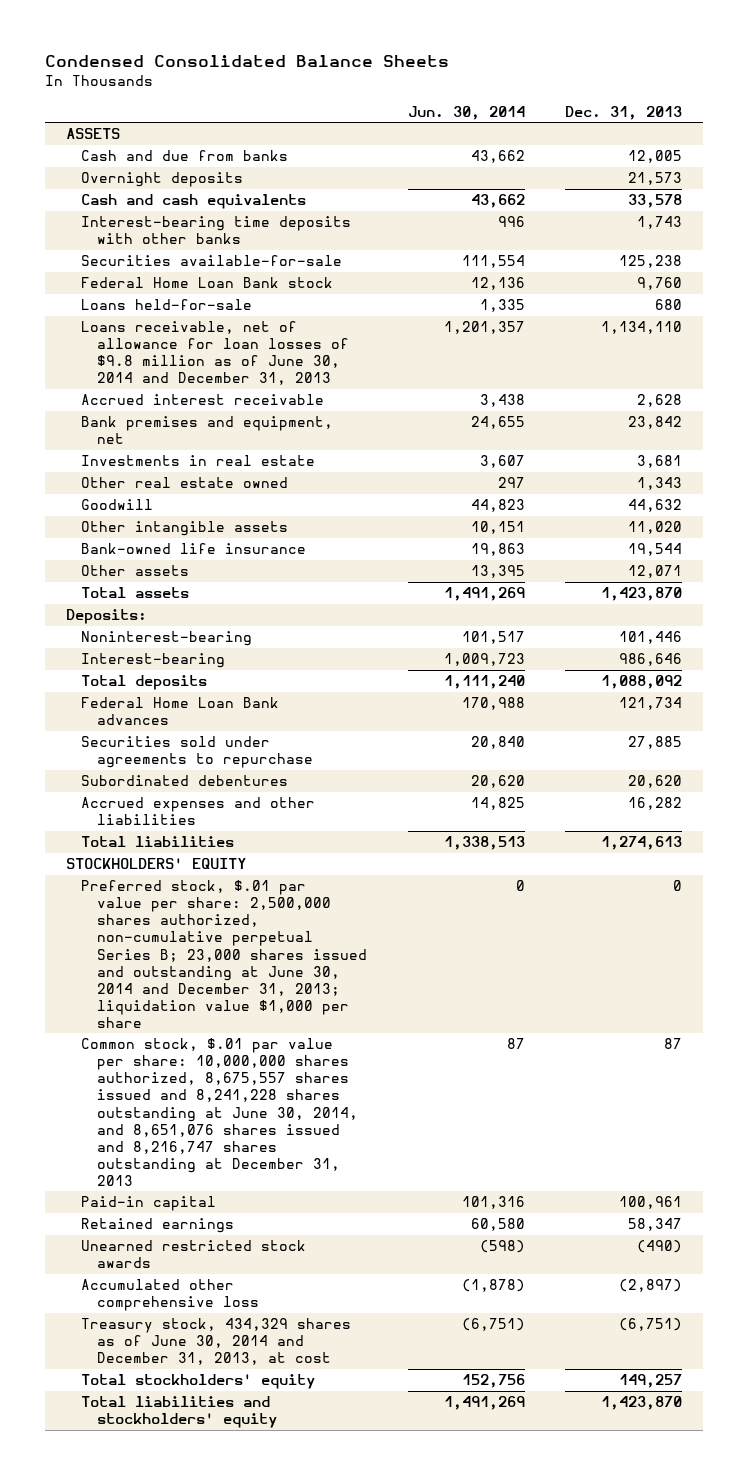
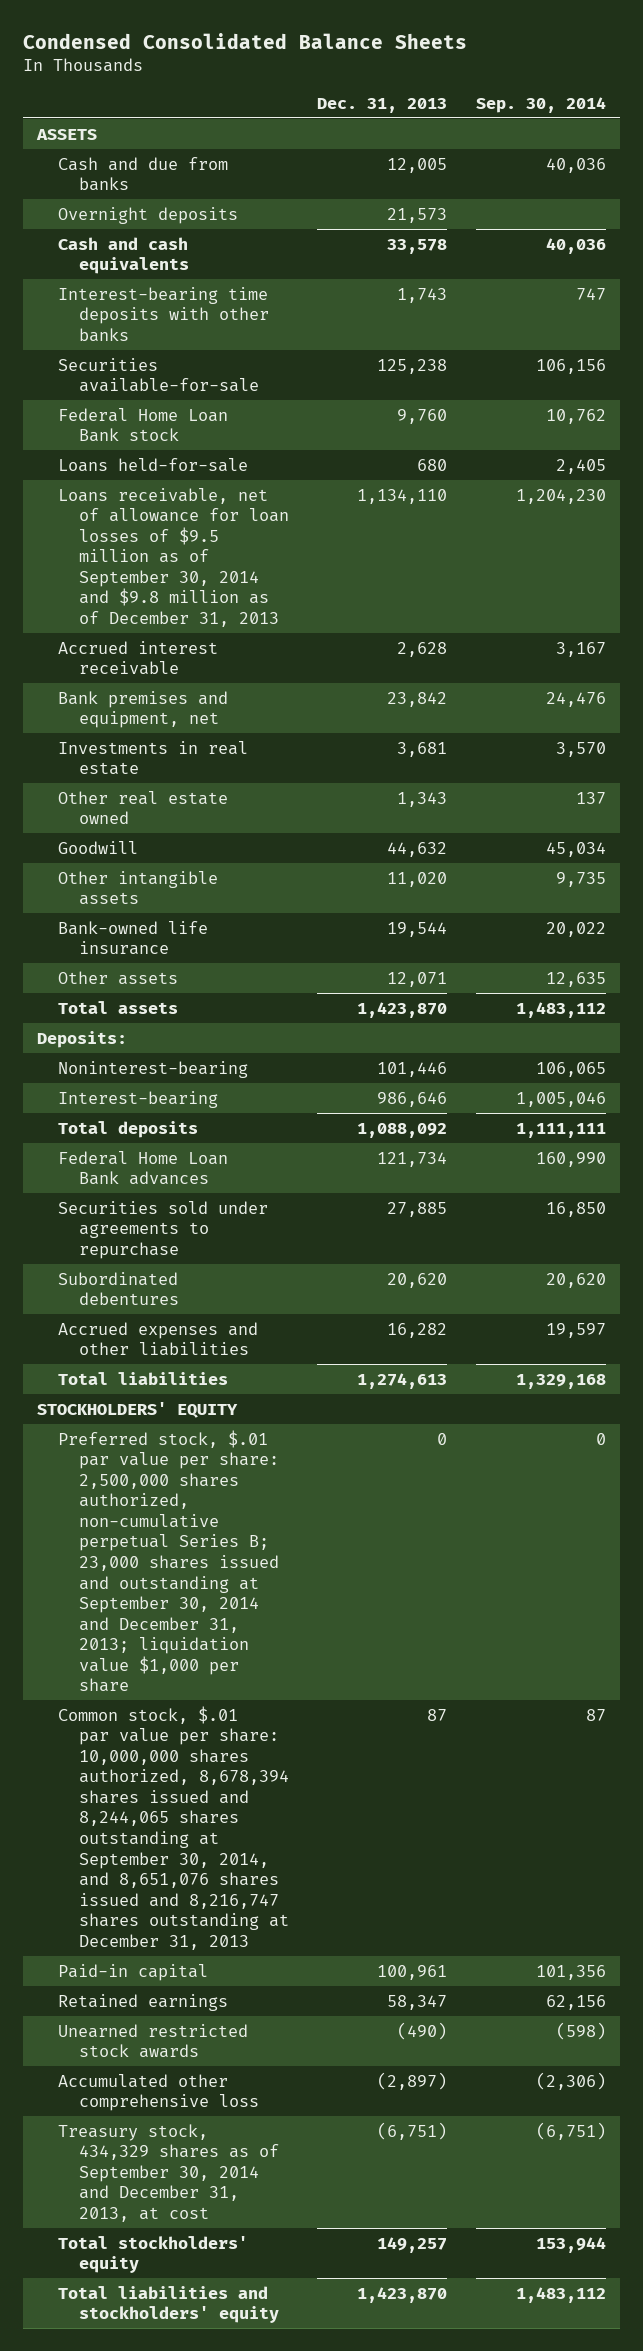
[407,105,525,120] Jun. 30, 2014 -> none
none -> [476,96,607,113] Sep. 30, 2014
[81,321,349,386] Loans receivable, net of allowance for loan losses of $9.8 million as of June 30, 2014 and December 31, 2013 -> [57,487,289,628] Loans receivable, net of allowance for loan losses of $9.5 million as of September 30, 2014 and $9.8 million as of December 31, 2013
[81,880,367,1028] Preferred stock, $.01 par value per share: 2,500,000 shares authorized, non-cumulative perpetual Series B; 23,000 shares issued and outstanding at June 30, 2014 and December 31, 2013; liquidation value $1,000 per share -> [57,1429,279,1693] Preferred stock, $.01 par value per share: 2,500,000 shares authorized, non-cumulative perpetual Series B; 23,000 shares issued and outstanding at September 30, 2014 and December 31, 2013; liquidation value $1,000 per share
[81,1038,358,1186] Common stock, $.01 par value per share: 10,000,000 shares authorized, 8,675,557 shares issued and 8,241,228 shares outstanding at June 30, 2014, and 8,651,076 shares issued and 8,216,747 shares outstanding at December 31, 2013 -> [57,1705,289,1950] Common stock, $.01 par value per share: 10,000,000 shares authorized, 8,678,394 shares issued and 8,244,065 shares outstanding at September 30, 2014, and 8,651,076 shares issued and 8,216,747 shares outstanding at December 31, 2013
[81,1318,352,1366] Treasury stock, 434,329 shares as of June 30, 2014 and December 31, 2013, at cost -> [57,2123,279,2222] Treasury stock, 434,329 shares as of September 30, 2014 and December 31, 2013, at cost

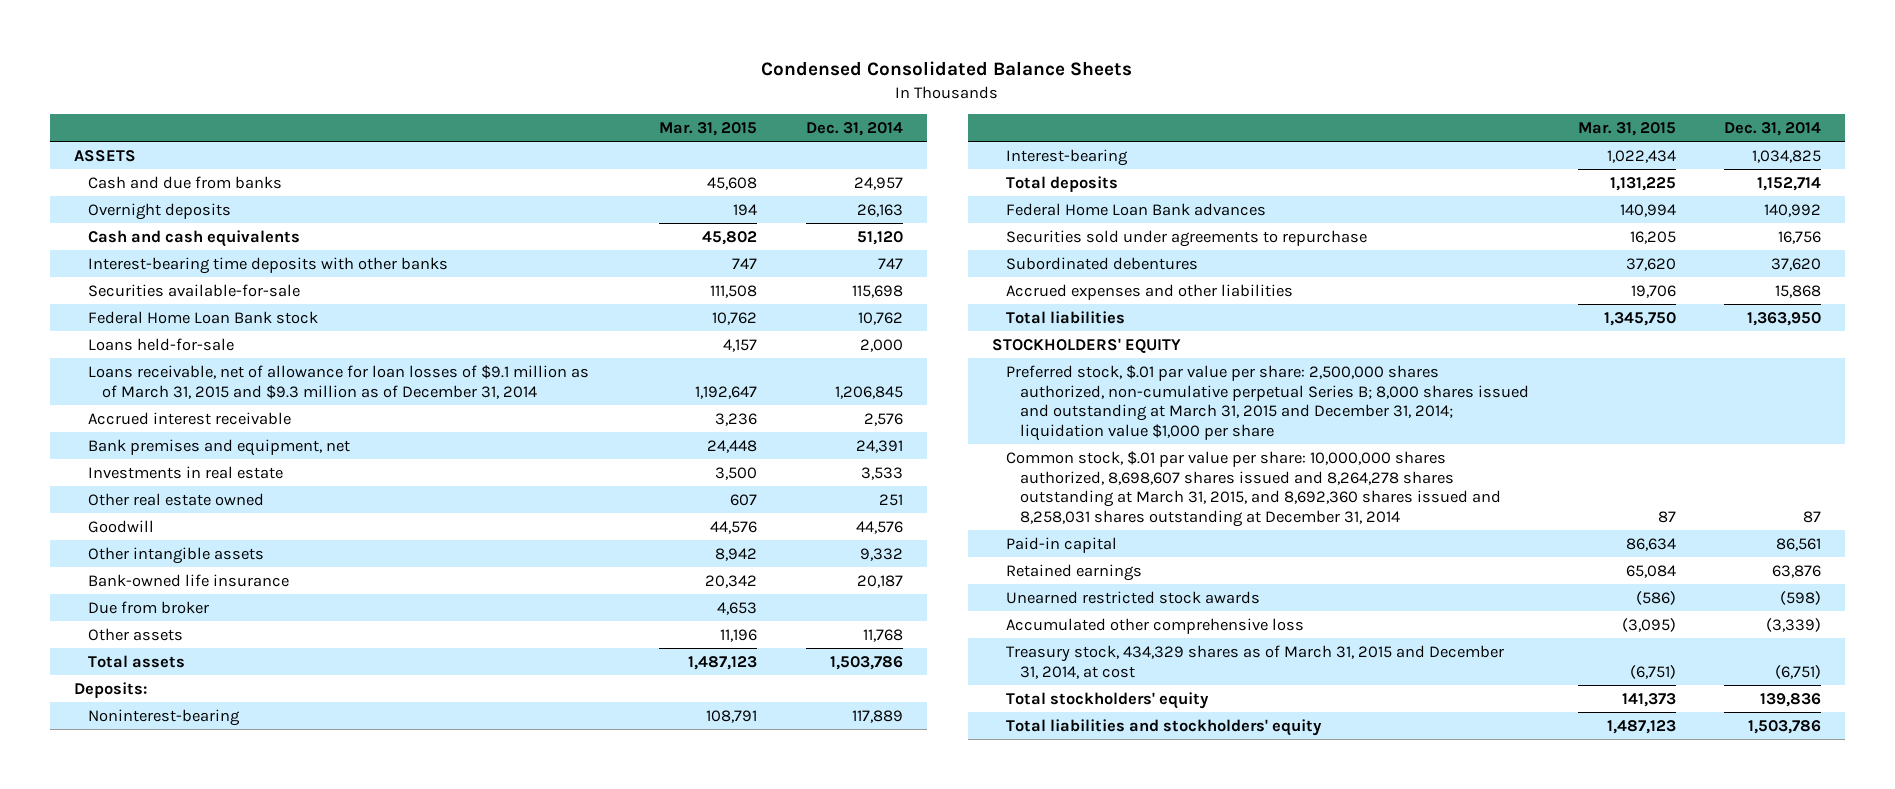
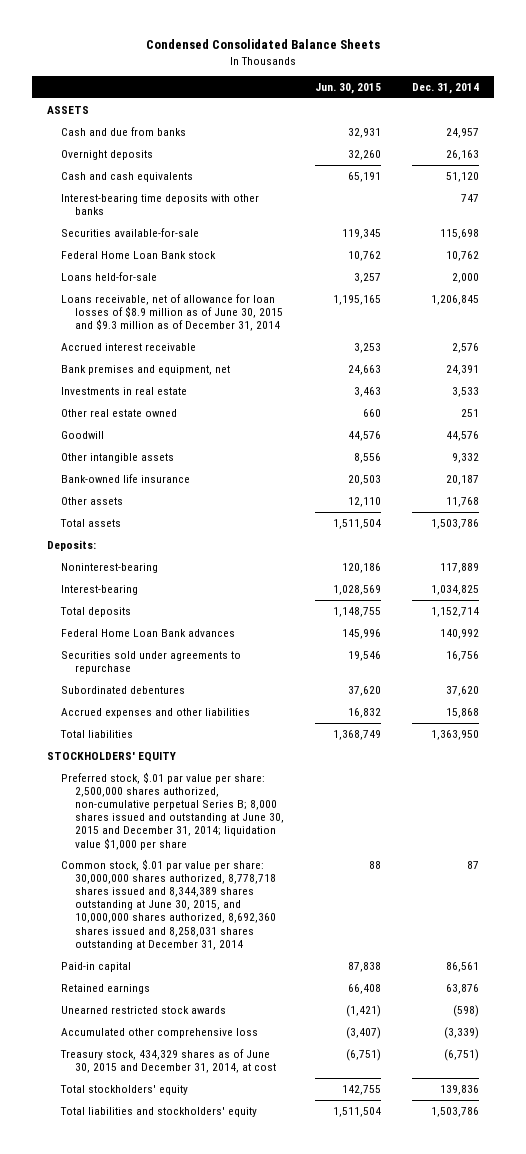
[659,122,758,137] Mar. 31, 2015 -> none
none -> [314,82,381,94] Jun. 30, 2015
[87,364,589,399] Loans receivable, net of allowance for loan losses of $9.1 million as of March 31, 2015 and $9.3 million as of December 31, 2014 -> [60,293,283,332] Loans receivable, net of allowance for loan losses of $8.9 million as of June 30, 2015 and $9.3 million as of December 31, 2014
[87,600,209,614] Due from broker -> none
[1006,364,1530,442] Preferred stock, $.01 par value per share: 2,500,000 shares authorized, non-cumulative perpetual Series B; 8,000 shares issued and outstanding at March 31, 2015 and December 31, 2014; liquidation value $1,000 per share -> [60,771,284,850] Preferred stock, $.01 par value per share: 2,500,000 shares authorized, non-cumulative perpetual Series B; 8,000 shares issued and outstanding at June 30, 2015 and December 31, 2014; liquidation value $1,000 per share
[1006,450,1502,528] Common stock, $.01 par value per share: 10,000,000 shares authorized, 8,698,607 shares issued and 8,264,278 shares outstanding at March 31, 2015, and 8,692,360 shares issued and 8,258,031 shares outstanding at December 31, 2014 -> [60,858,276,950] Common stock, $.01 par value per share: 30,000,000 shares authorized, 8,778,718 shares issued and 8,344,389 shares outstanding at June 30, 2015, and 10,000,000 shares authorized, 8,692,360 shares issued and 8,258,031 shares outstanding at December 31, 2014
[1006,644,1505,679] Treasury stock, 434,329 shares as of March 31, 2015 and December 31, 2014, at cost -> [59,1048,276,1074] Treasury stock, 434,329 shares as of June 30, 2015 and December 31, 2014, at cost

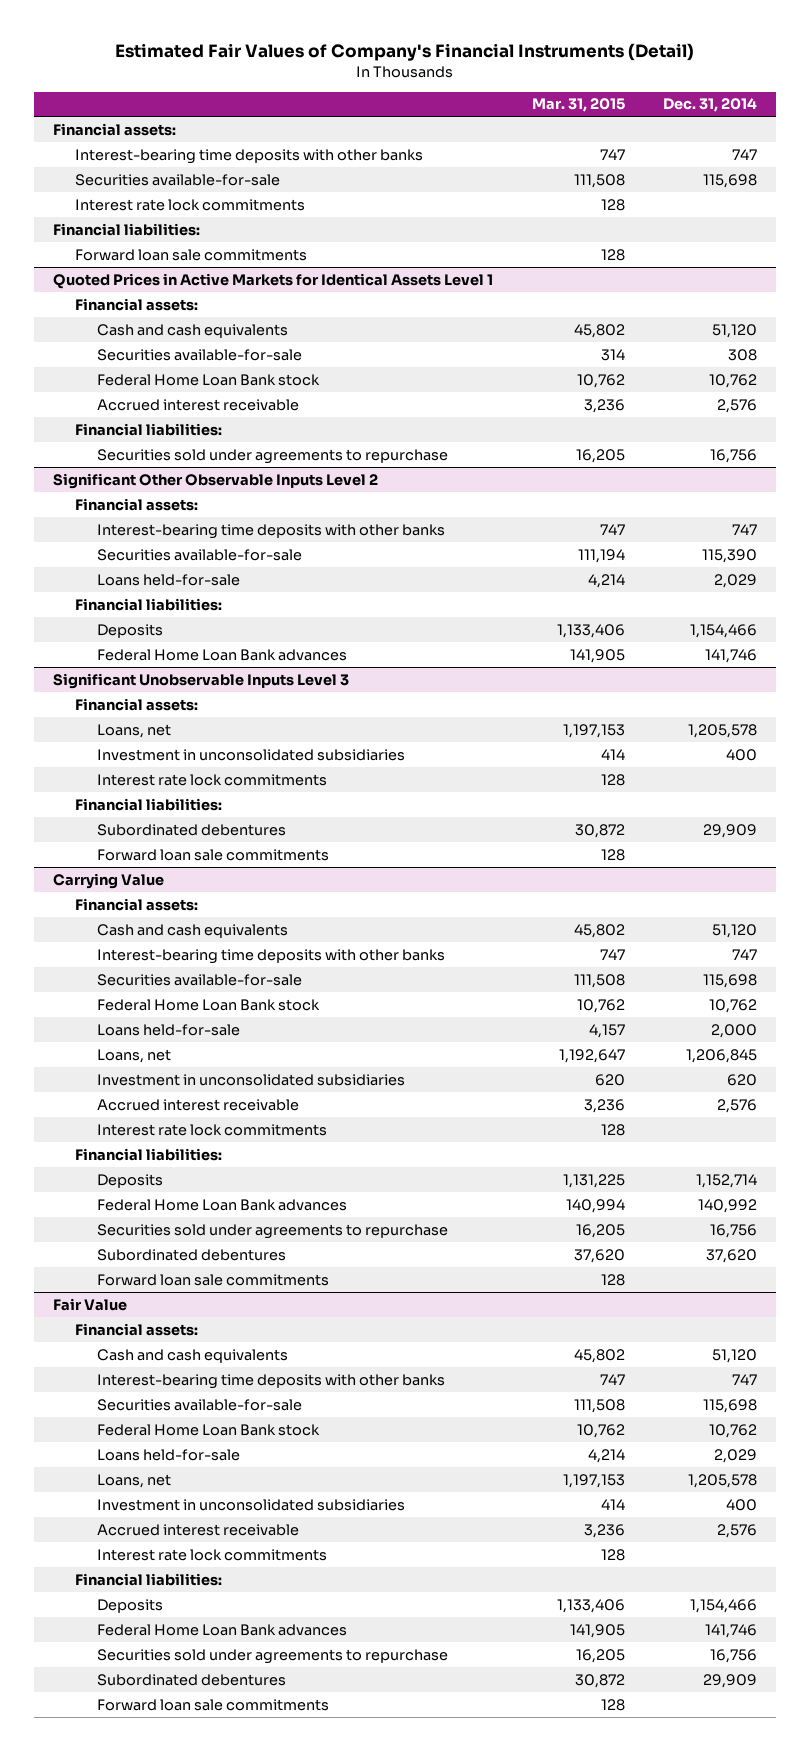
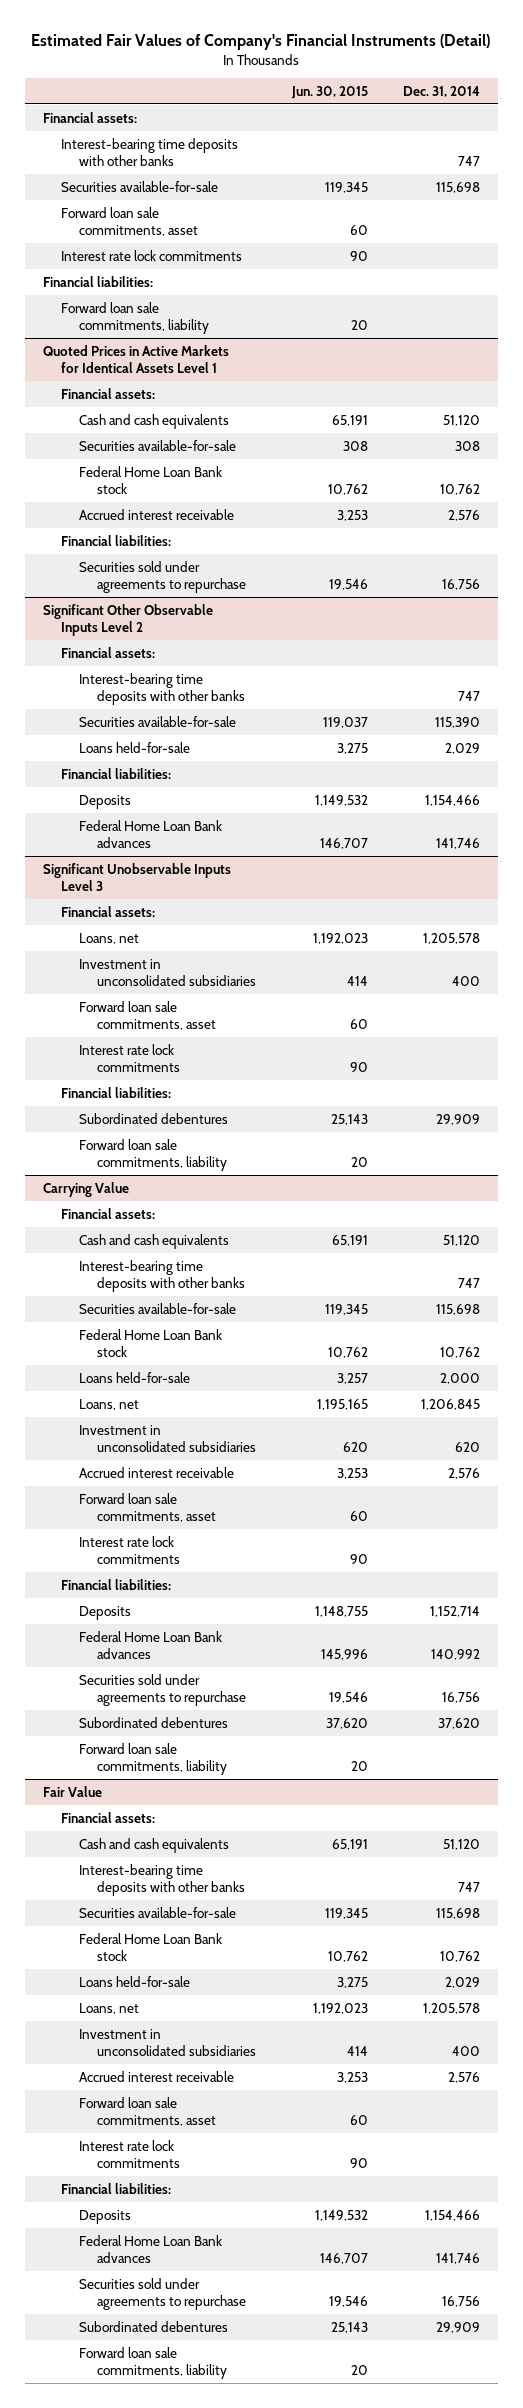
[531,98,625,113] Mar. 31, 2015 -> none
none -> [290,85,368,99] Jun. 30, 2015
none -> [60,206,198,236] Forward loan sale commitments, asset
[74,248,307,261] Forward loan sale commitments -> [60,301,209,334] Forward loan sale commitments, liability
none -> [78,1000,217,1030] Forward loan sale commitments, asset
[96,848,329,861] Forward loan sale commitments -> [78,1138,228,1171] Forward loan sale commitments, liability
none -> [78,1492,217,1522] Forward loan sale commitments, asset
[96,1273,329,1286] Forward loan sale commitments -> [78,1742,228,1775] Forward loan sale commitments, liability
none -> [78,2096,217,2126] Forward loan sale commitments, asset
[96,1698,329,1711] Forward loan sale commitments -> [78,2346,228,2379] Forward loan sale commitments, liability

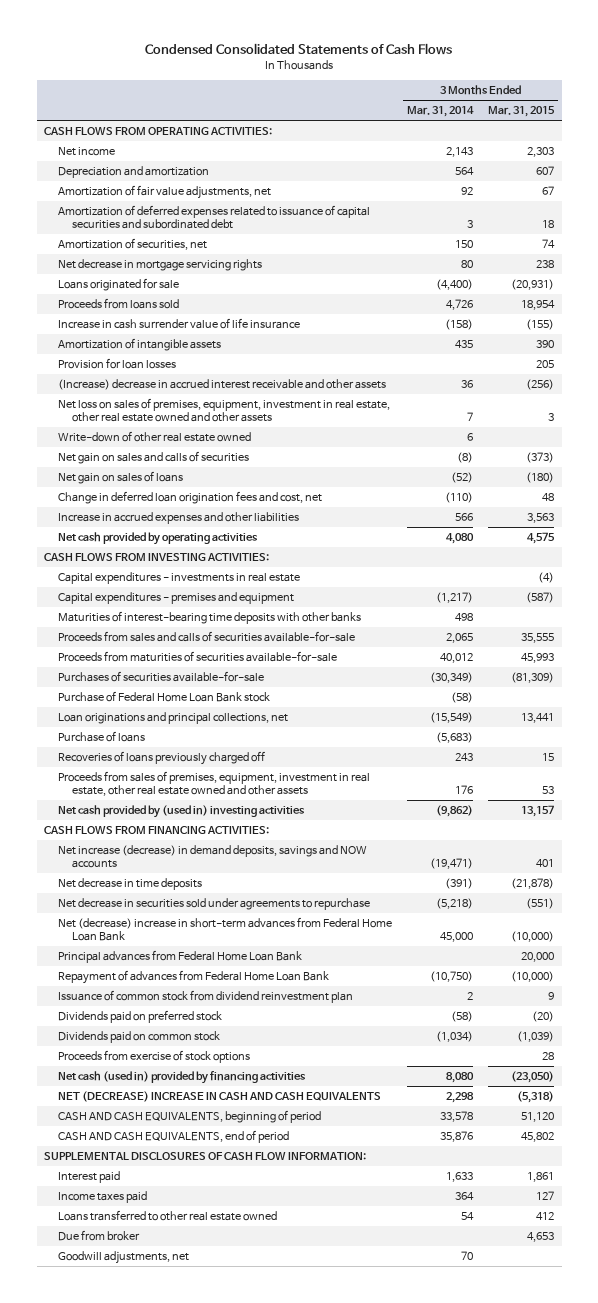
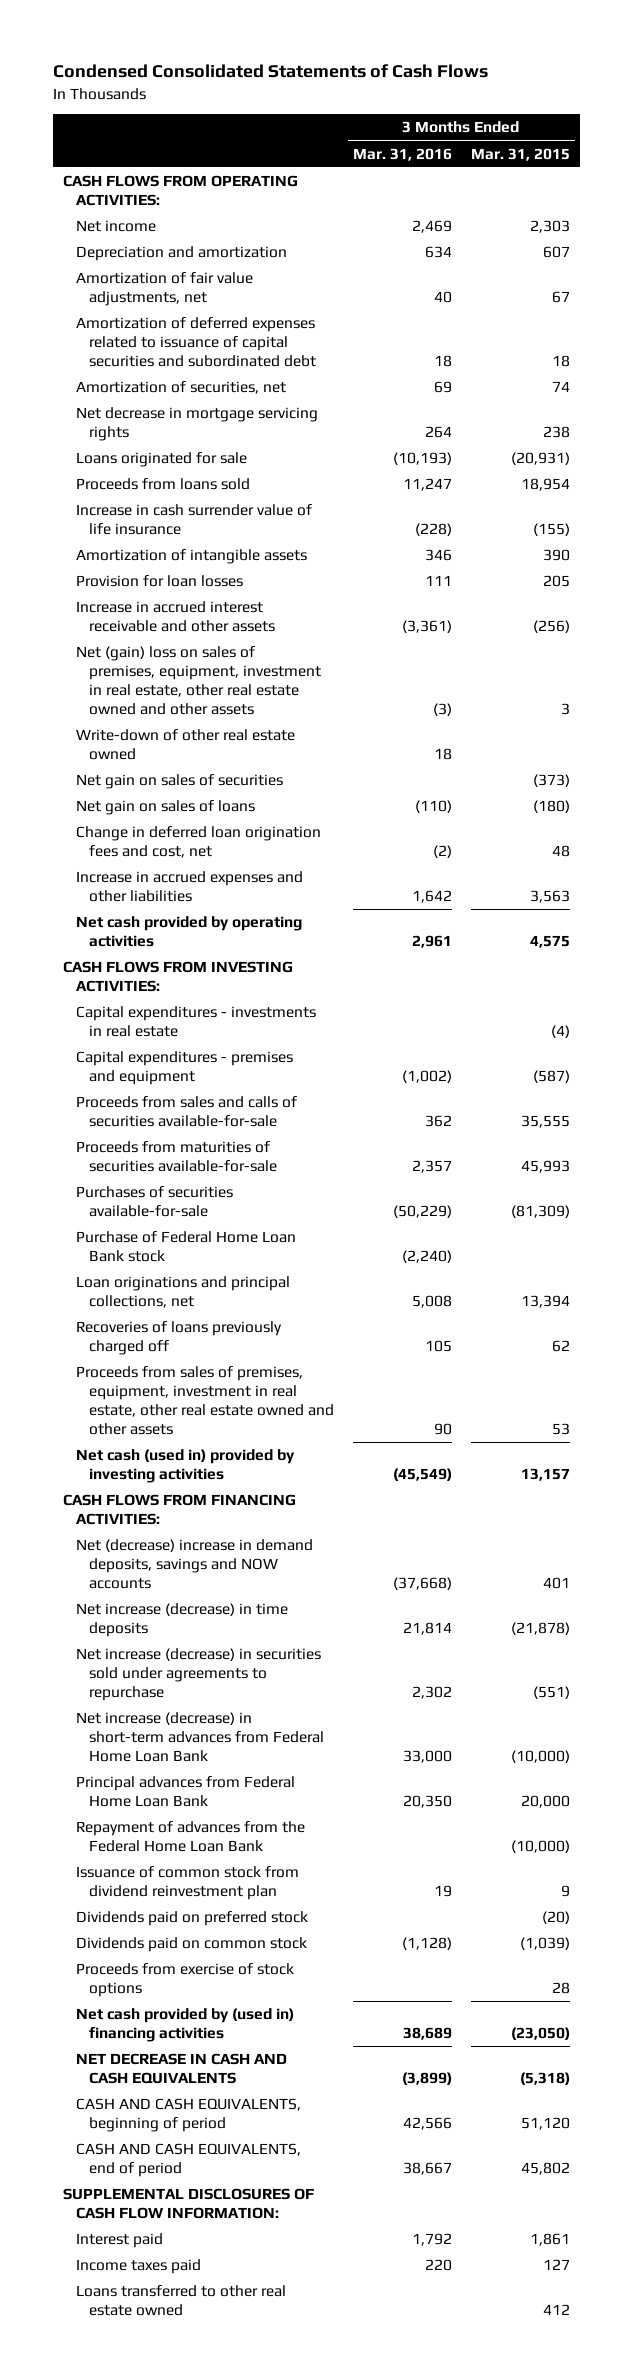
[407,106,475,118] Mar. 31, 2014 -> none
none -> [352,147,452,161] Mar. 31, 2016
[58,379,387,391] (Increase) decrease in accrued interest receivable and other assets -> [75,601,275,633] Increase in accrued interest receivable and other assets
[58,398,391,423] Net loss on sales of premises, equipment, investment in real estate, other real estate owned and other assets -> [75,646,321,715] Net (gain) loss on sales of premises, equipment, investment in real estate, other real estate owned and other assets
[58,451,250,465] Net gain on sales and calls of securities -> [75,774,283,790] Net gain on sales of securities
[58,611,362,625] Maturities of interest-bearing time deposits with other banks -> none
[58,731,146,743] Purchase of loans -> none
[521,713,555,724] 13,441 -> [521,1295,571,1309] 13,394
[542,753,555,762] 15 -> [552,1340,571,1353] 62
[58,805,306,819] Net cash provided by (used in) investing activities -> [75,1449,295,1484] Net cash (used in) provided by investing activities
[58,845,368,869] Net increase (decrease) in demand deposits, savings and NOW accounts -> [75,1539,313,1589] Net (decrease) increase in demand deposits, savings and NOW accounts
[58,878,203,891] Net decrease in time deposits -> [75,1603,288,1638] Net increase (decrease) in time deposits
[58,898,371,911] Net decrease in securities sold under agreements to repurchase -> [75,1648,321,1701] Net increase (decrease) in securities sold under agreements to repurchase
[58,917,393,942] Net (decrease) increase in short-term advances from Federal Home Loan Bank -> [75,1712,324,1762] Net increase (decrease) in short-term advances from Federal Home Loan Bank
[58,970,330,985] Repayment of advances from Federal Home Loan Bank -> [75,1821,305,1853] Repayment of advances from the Federal Home Loan Bank
[58,1071,307,1085] Net cash (used in) provided by financing activities -> [75,2008,294,2043] Net cash provided by (used in) financing activities
[58,1091,382,1103] NET (DECREASE) INCREASE IN CASH AND CASH EQUIVALENTS -> [75,2053,287,2085] NET DECREASE IN CASH AND CASH EQUIVALENTS
[58,1230,141,1242] Due from broker -> none
[58,1251,190,1265] Goodwill adjustments, net -> none

